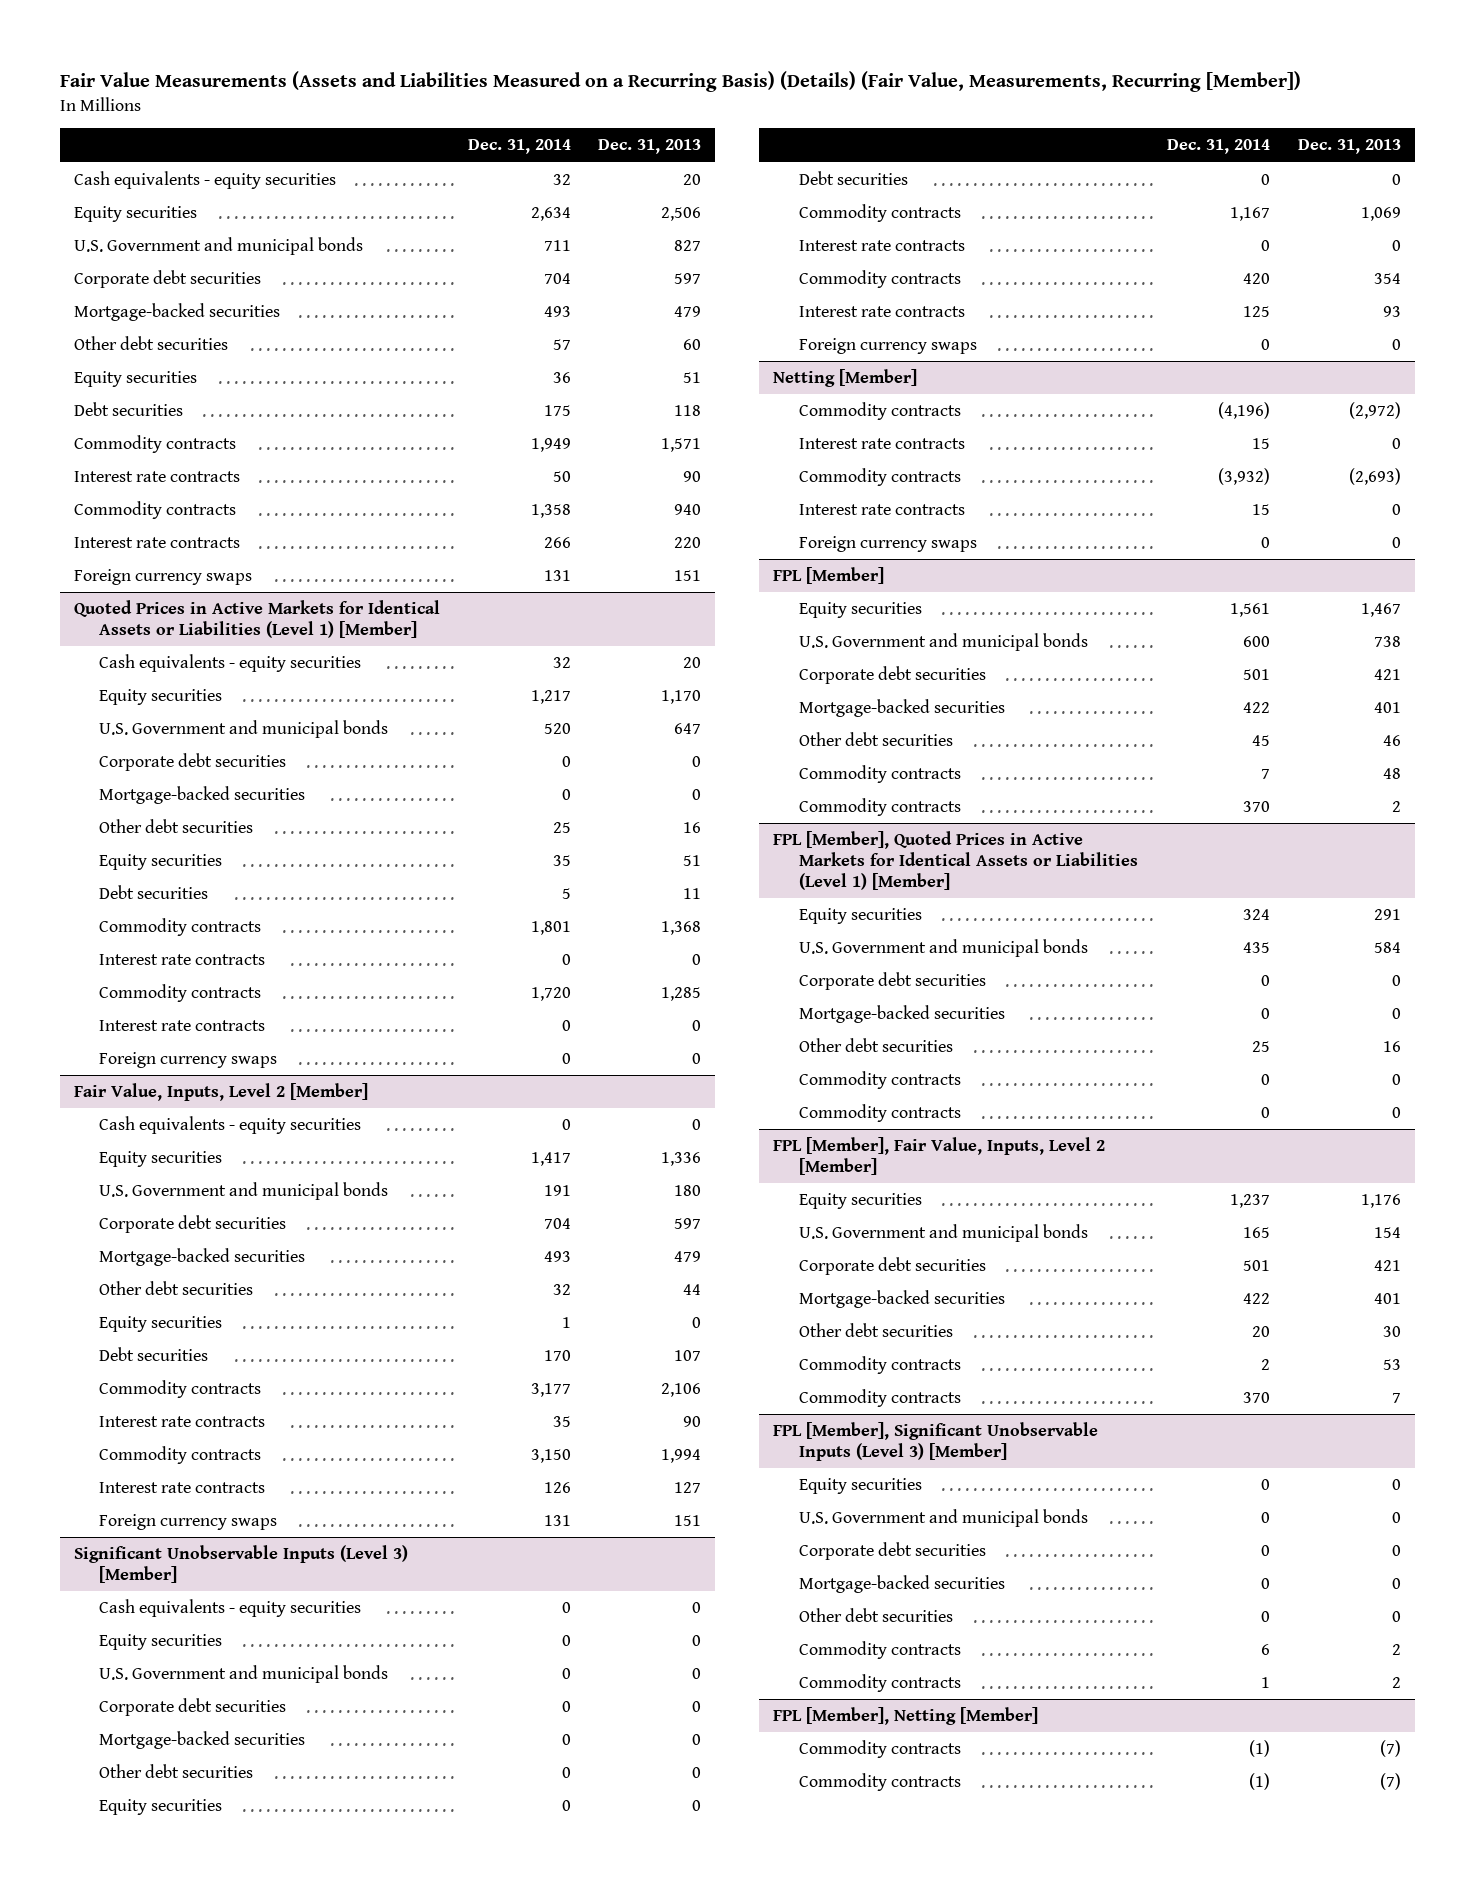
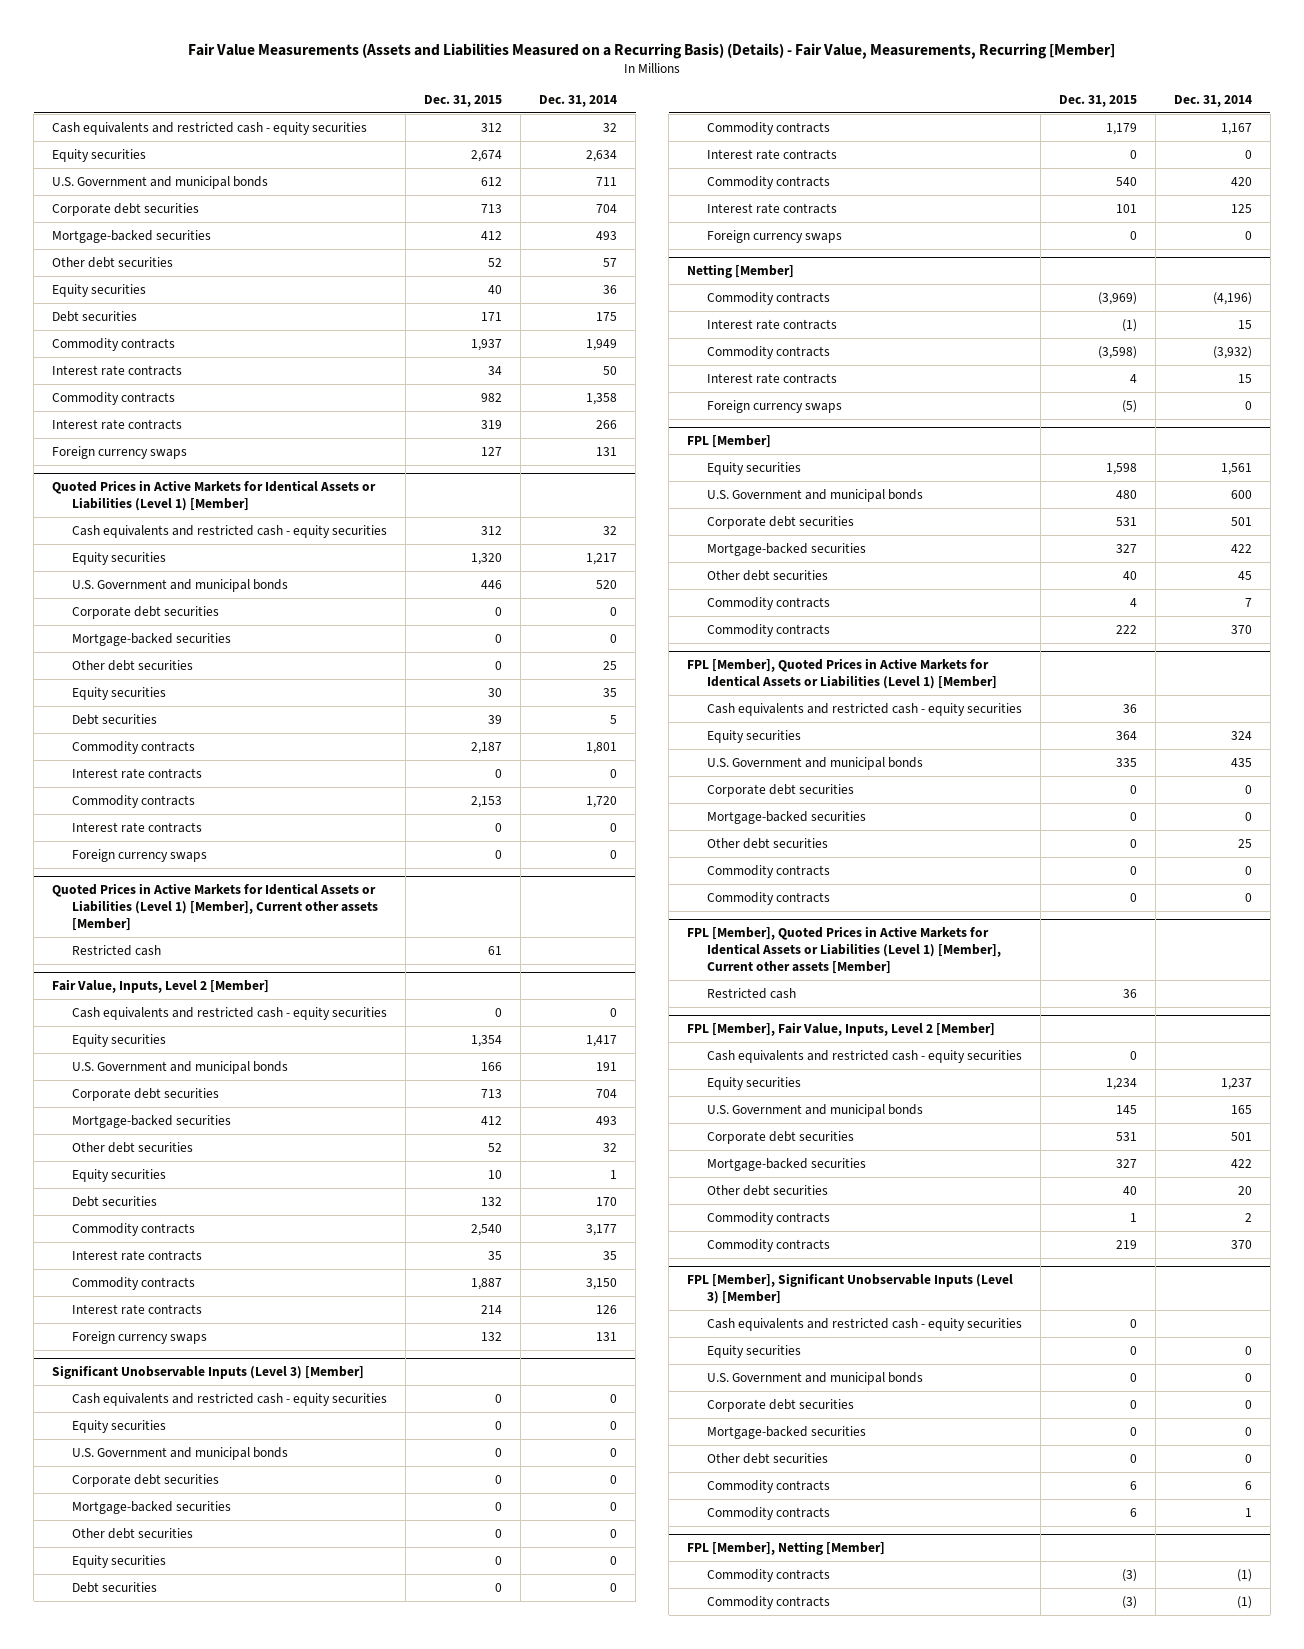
[59,71,1301,93] Fair Value Measurements (Assets and Liabilities Measured on a Recurring Basis) (Details) (Fair Value, Measurements, Recurring [Member]) -> [188,42,1116,59] Fair Value Measurements (Assets and Liabilities Measured on a Recurring Basis) (Details) - Fair Value, Measurements, Recurring [Member]
[598,139,702,155] Dec. 31, 2013 -> none
none -> [424,94,503,107] Dec. 31, 2015
[73,171,336,190] Cash equivalents - equity securities -> [52,121,368,135] Cash equivalents and restricted cash - equity securities
[99,654,362,673] Cash equivalents - equity securities -> [72,524,388,538] Cash equivalents and restricted cash - equity securities
none -> [52,883,379,931] Quoted Prices in Active Markets for Identical Assets or Liabilities (Level 1) [Member], Current other assets [Member]
none -> [72,944,162,956] Restricted cash
[99,1116,362,1135] Cash equivalents - equity securities -> [72,1006,388,1020] Cash equivalents and restricted cash - equity securities
[99,1599,362,1618] Cash equivalents - equity securities -> [72,1392,388,1406] Cash equivalents and restricted cash - equity securities
none -> [707,702,1023,716] Cash equivalents and restricted cash - equity securities
none -> [687,926,1002,974] FPL [Member], Quoted Prices in Active Markets for Identical Assets or Liabilities (Level 1) [Member], Current other assets [Member]
none -> [707,987,797,999] Restricted cash
none -> [707,1049,1023,1063] Cash equivalents and restricted cash - equity securities
none -> [707,1317,1023,1331] Cash equivalents and restricted cash - equity securities

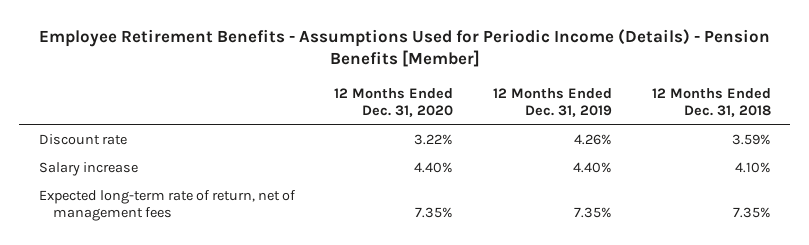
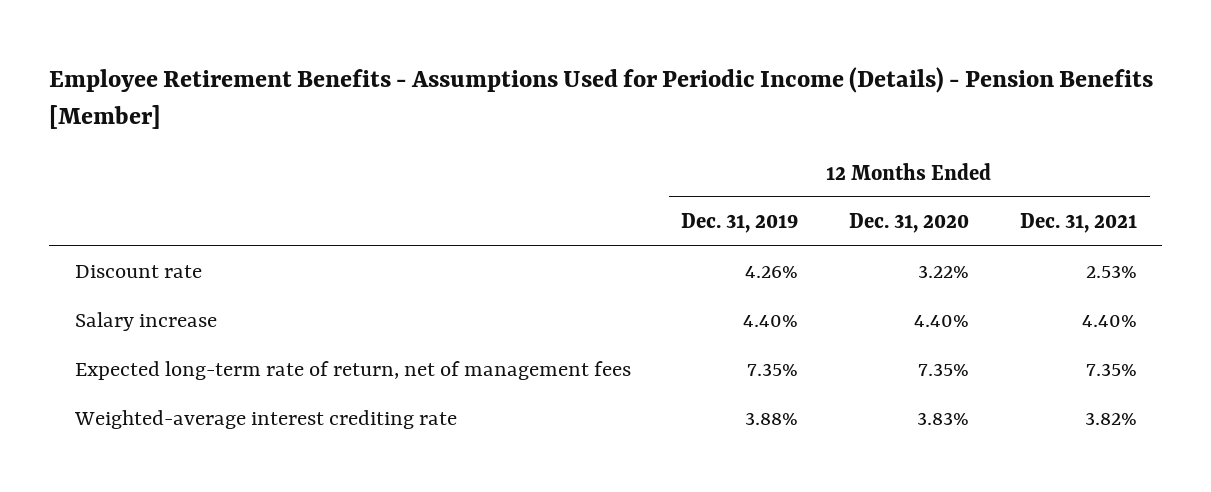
[651,87,771,117] 12 Months Ended Dec. 31, 2018 -> none
none -> [1019,213,1137,234] Dec. 31, 2021
none -> [73,410,457,430] Weighted-average interest crediting rate

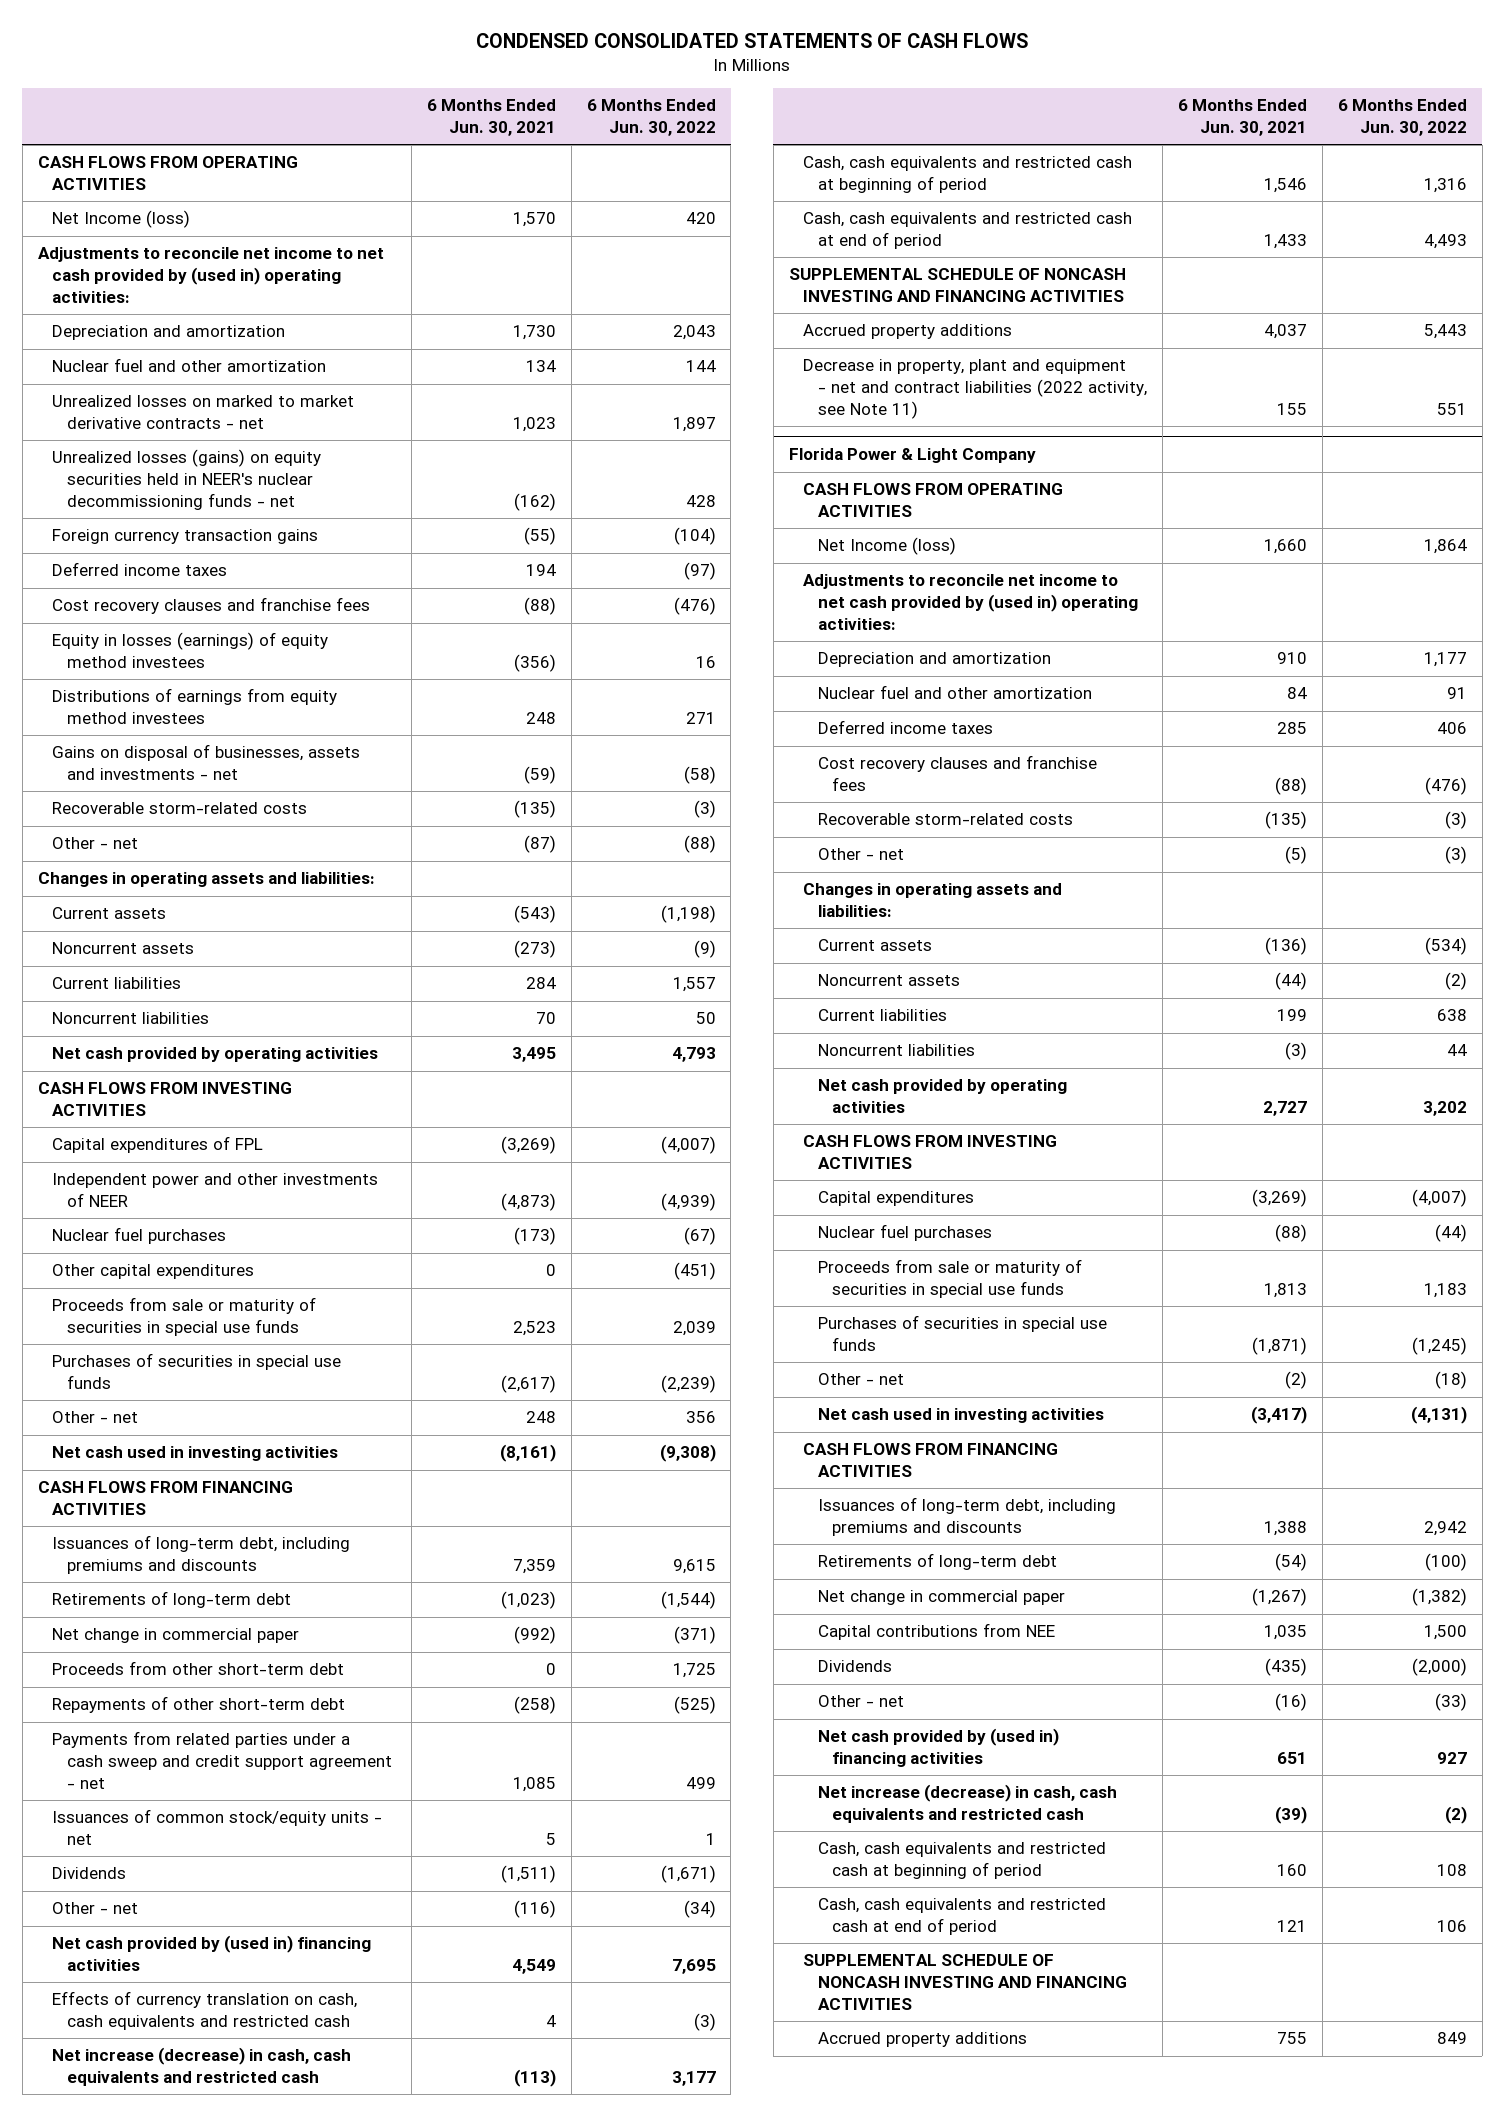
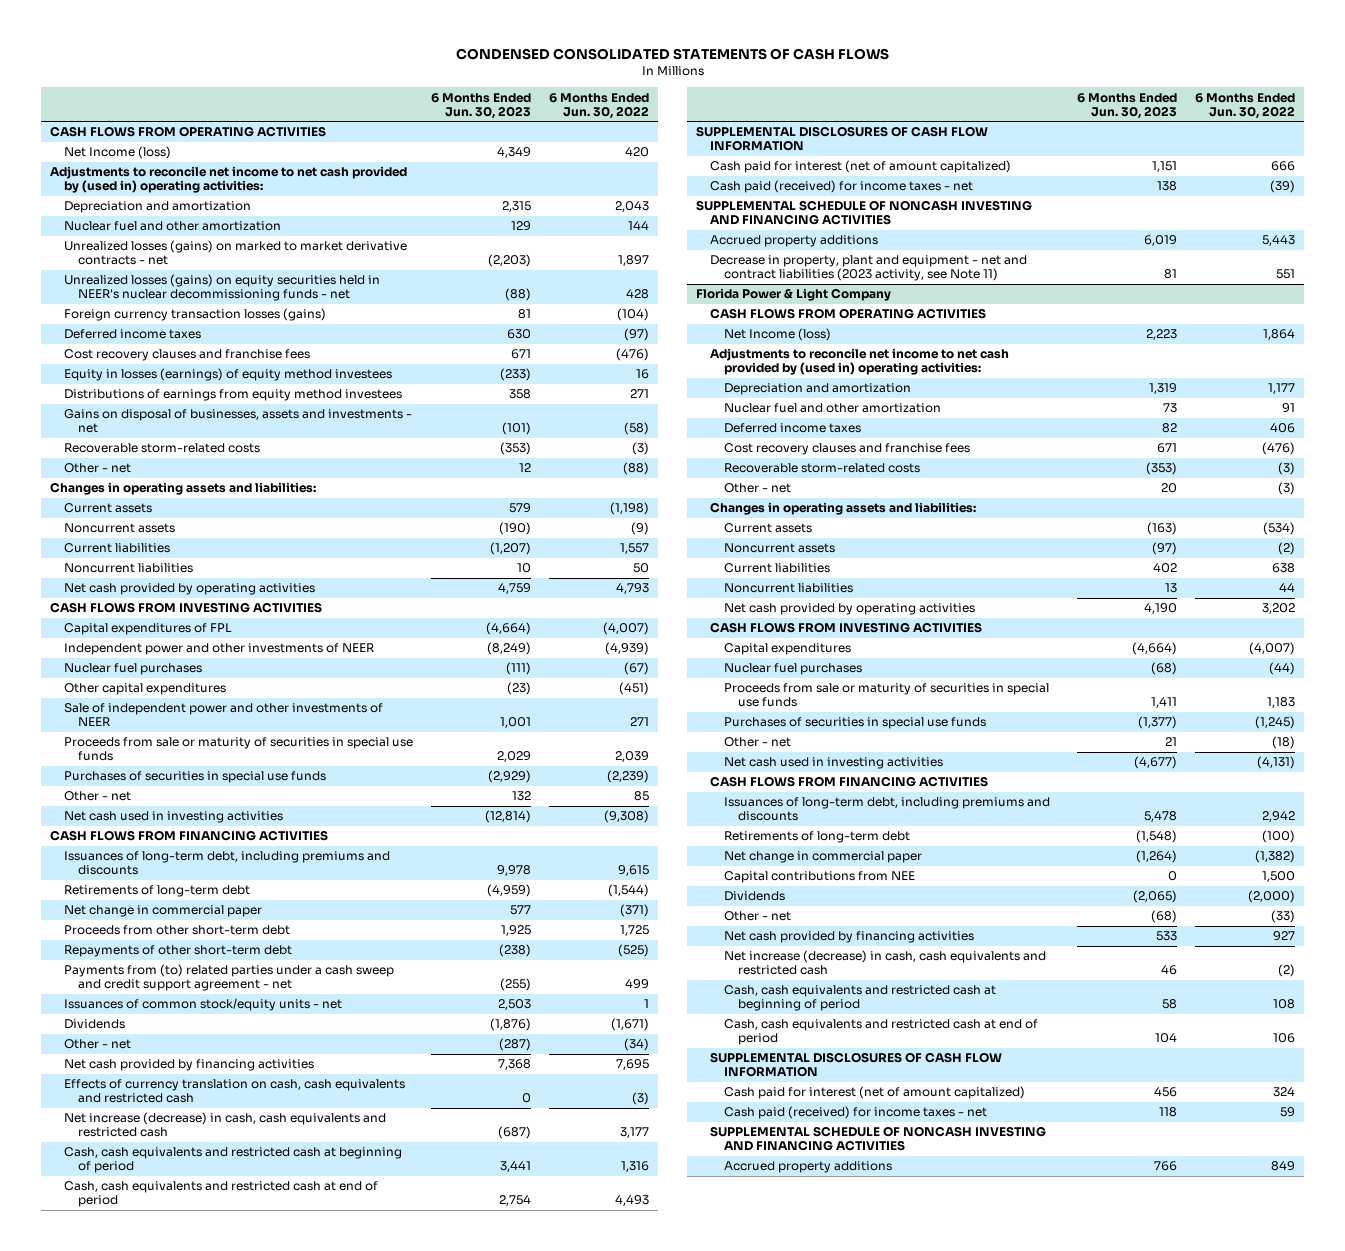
[426,99,556,137] 6 Months Ended Jun. 30, 2021 -> none
none -> [430,92,531,119] 6 Months Ended Jun. 30, 2023
[52,395,355,430] Unrealized losses on marked to market derivative contracts - net -> [63,240,407,266] Unrealized losses (gains) on marked to market derivative contracts - net
[52,529,319,545] Foreign currency transaction gains -> [63,308,326,322] Foreign currency transaction losses (gains)
none -> [63,703,383,727] Sale of independent power and other investments of NEER
[685,1411,716,1424] 356 -> [633,791,649,802] 85
[52,1731,392,1789] Payments from related parties under a cash sweep and credit support agreement - net -> [63,964,394,992] Payments from (to) related parties under a cash sweep and credit support agreement - net
[52,1935,372,1972] Net cash provided by (used in) financing activities -> [63,1059,314,1072] Net cash provided by financing activities
none -> [696,126,989,152] SUPPLEMENTAL DISCLOSURES OF CASH FLOW INFORMATION
none -> [710,160,1012,174] Cash paid for interest (net of amount capitalized)
none -> [710,180,974,194] Cash paid (received) for income taxes - net
[803,359,1147,419] Decrease in property, plant and equipment - net and contract liabilities (2022 activity, see Note 11) -> [710,255,1028,282] Decrease in property, plant and equipment - net and contract liabilities (2023 activity, see Note 11)
[817,1728,1059,1768] Net cash provided by (used in) financing activities -> [724,931,975,944] Net cash provided by financing activities
none -> [710,1052,1003,1078] SUPPLEMENTAL DISCLOSURES OF CASH FLOW INFORMATION
none -> [724,1086,1026,1100] Cash paid for interest (net of amount capitalized)
none -> [724,1106,988,1120] Cash paid (received) for income taxes - net

